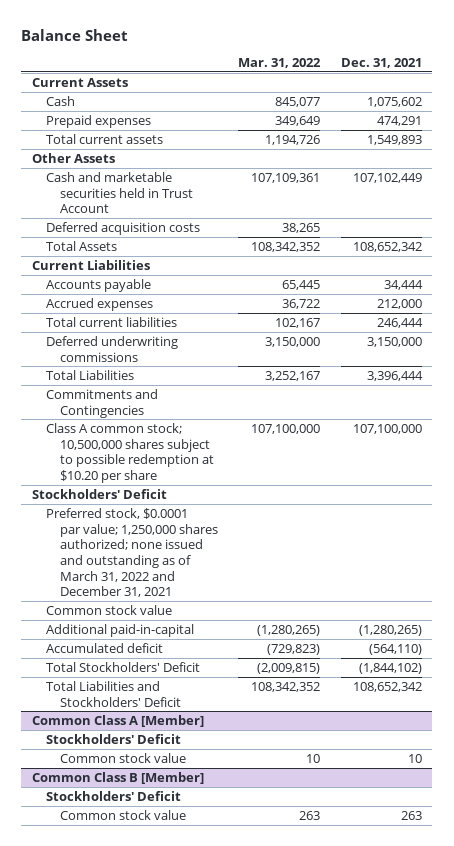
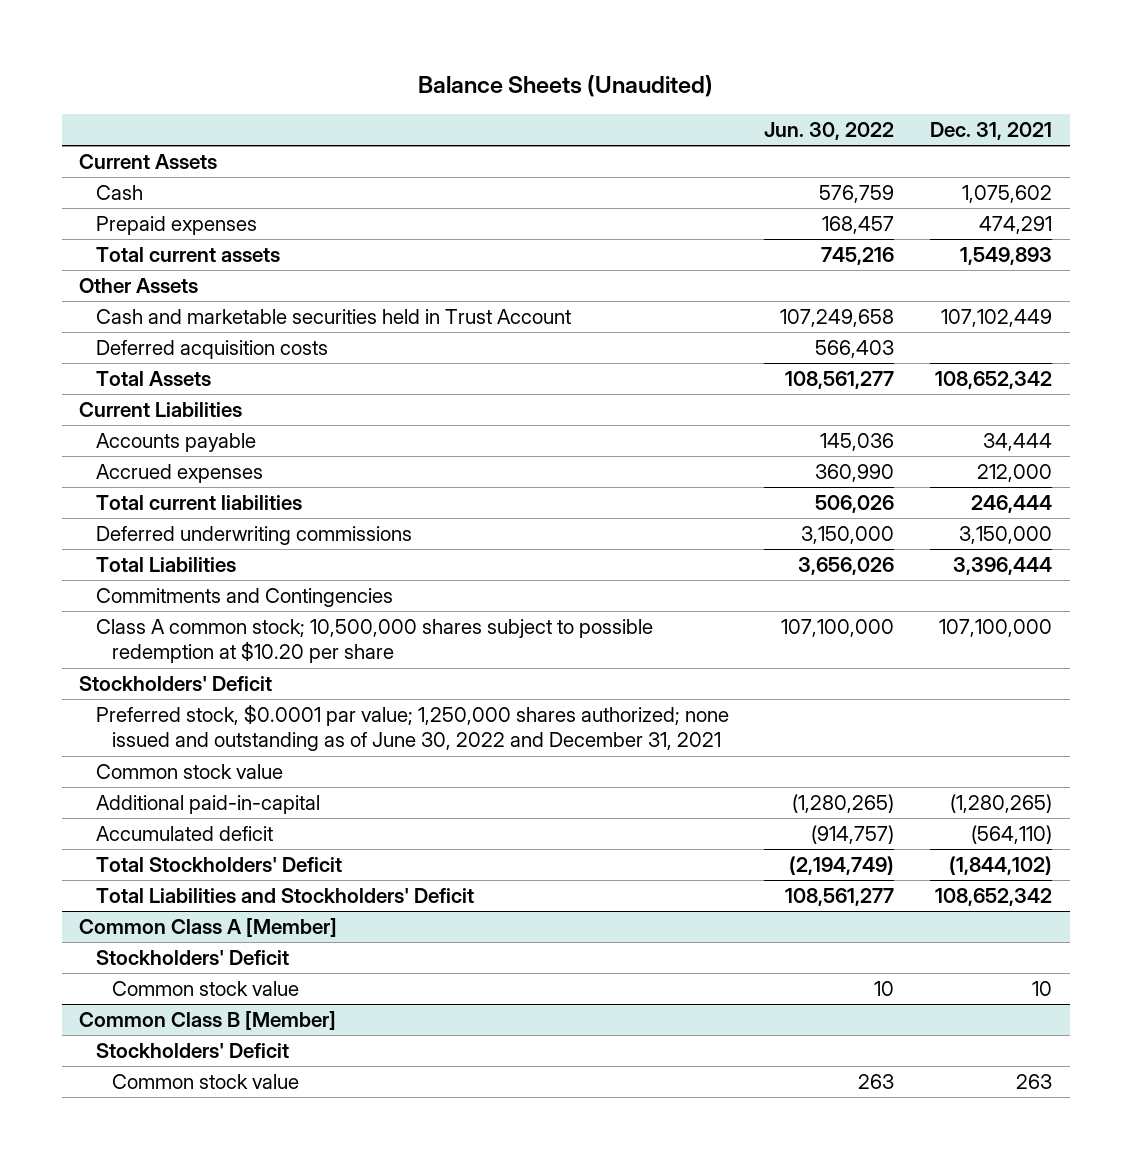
[21,28,129,41] Balance Sheet -> [417,75,713,98] Balance Sheets (Unaudited)
[238,58,322,69] Mar. 31, 2022 -> none
none -> [764,121,895,140] Jun. 30, 2022
[45,507,218,598] Preferred stock, $0.0001 par value; 1,250,000 shares authorized; none issued and outstanding as of March 31, 2022 and December 31, 2021 -> [95,704,729,752] Preferred stock, $0.0001 par value; 1,250,000 shares authorized; none issued and outstanding as of June 30, 2022 and December 31, 2021

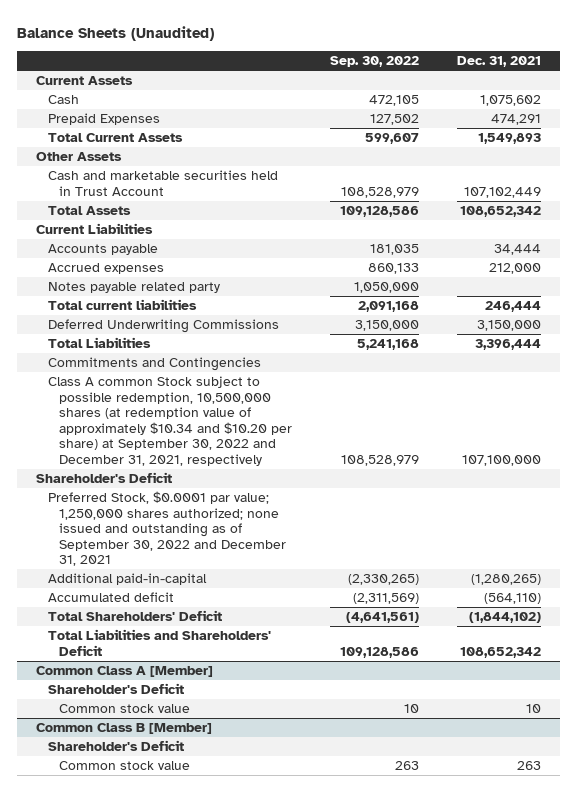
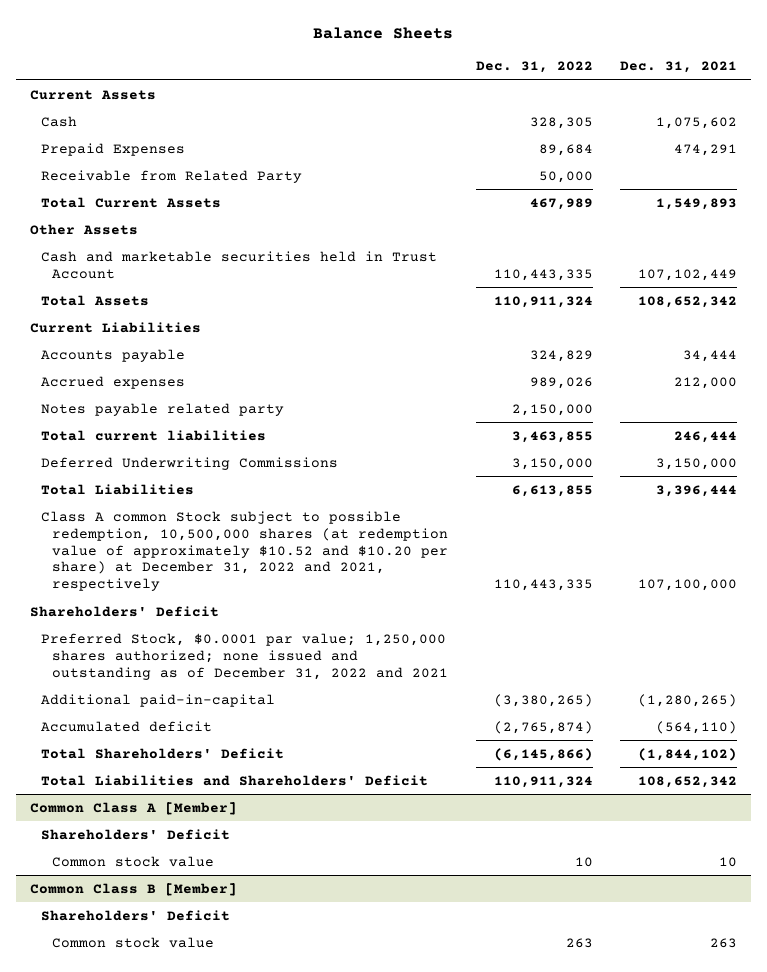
[17,25,215,41] Balance Sheets (Unaudited) -> [313,26,454,39] Balance Sheets
[330,55,420,67] Sep. 30, 2022 -> none
none -> [475,60,593,73] Dec. 31, 2022
none -> [40,169,302,183] Receivable from Related Party
[47,357,261,372] Commitments and Contingencies -> none
[47,376,293,466] Class A common Stock subject to possible redemption, 10,500,000 shares (at redemption value of approximately $10.34 and $10.20 per share) at September 30, 2022 and December 31, 2021, respectively -> [40,510,448,592] Class A common Stock subject to possible redemption, 10,500,000 shares (at redemption value of approximately $10.52 and $10.20 per share) at December 31, 2022 and 2021, respectively
[36,472,173,484] Shareholder's Deficit -> [29,605,219,617] Shareholders' Deficit
[47,491,287,567] Preferred Stock, $0.0001 par value; 1,250,000 shares authorized; none issued and outstanding as of September 30, 2022 and December 31, 2021 -> [40,632,448,680] Preferred Stock, $0.0001 par value; 1,250,000 shares authorized; none issued and outstanding as of December 31, 2022 and 2021
[47,683,184,695] Shareholder's Deficit -> [40,828,230,840] Shareholders' Deficit
[47,740,184,752] Shareholder's Deficit -> [40,909,230,921] Shareholders' Deficit

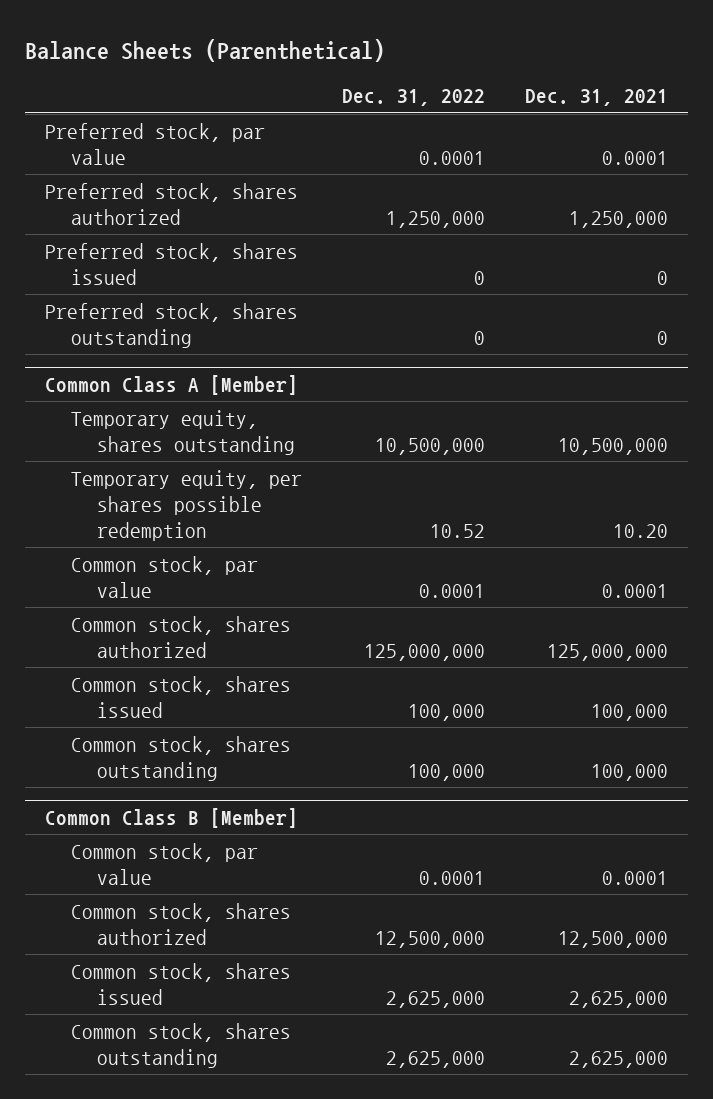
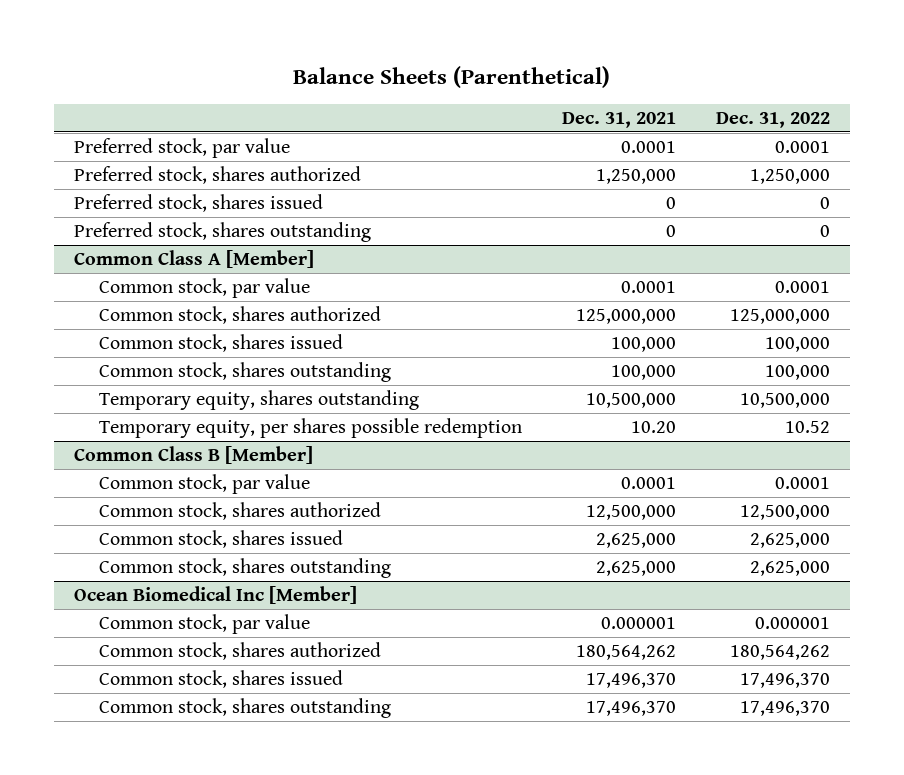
[71,409,296,455] Temporary equity, shares outstanding -> [99,389,420,410] Temporary equity, shares outstanding
[71,469,303,541] Temporary equity, per shares possible redemption -> [99,417,523,438] Temporary equity, per shares possible redemption
none -> [74,585,358,604] Ocean Biomedical Inc [Member]
none -> [99,613,311,634] Common stock, par value
none -> [99,641,382,660] Common stock, shares authorized
none -> [99,669,344,688] Common stock, shares issued
none -> [99,697,392,718] Common stock, shares outstanding

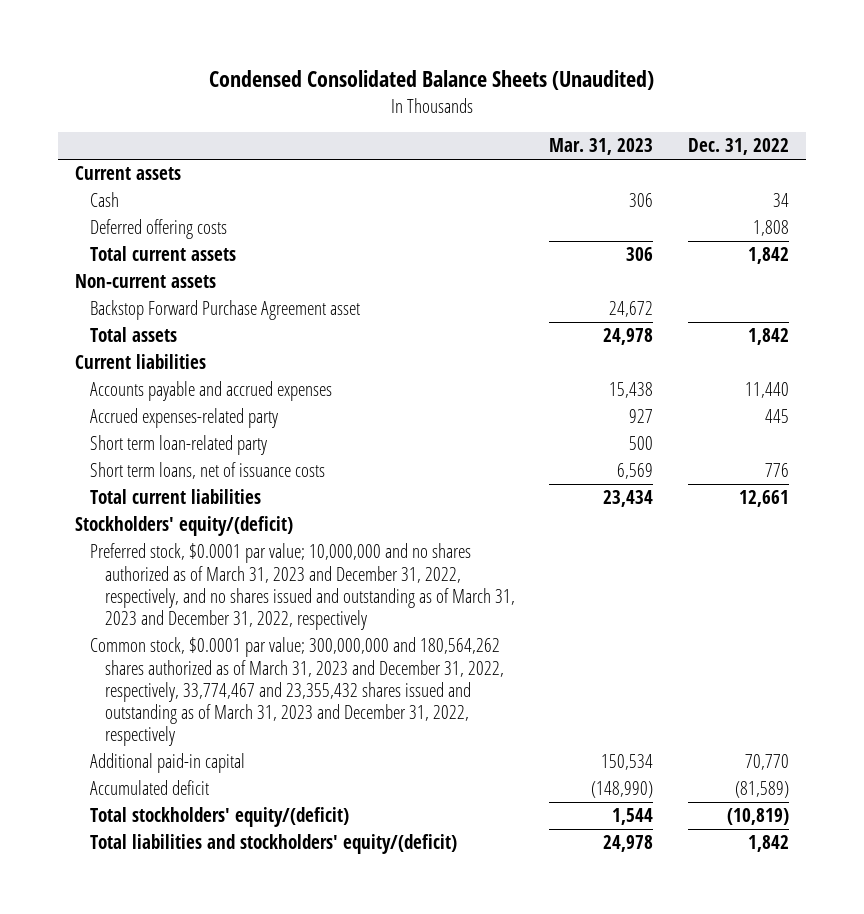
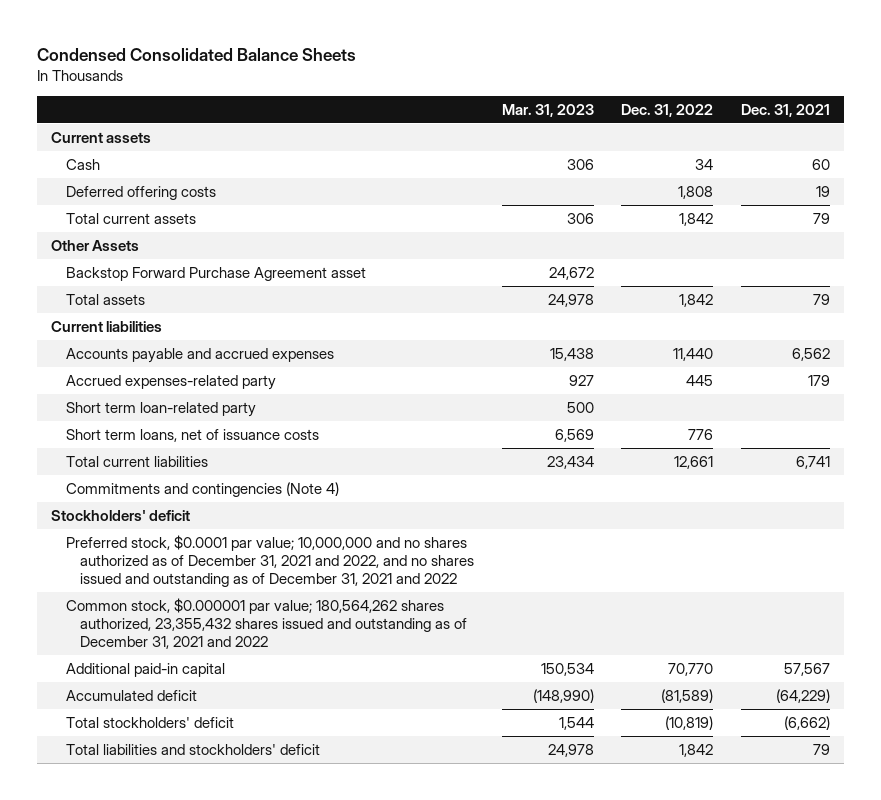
[208,70,654,91] Condensed Consolidated Balance Sheets (Unaudited) -> [37,47,357,61] Condensed Consolidated Balance Sheets
none -> [741,103,831,117] Dec. 31, 2021
[74,274,216,289] Non-current assets -> [51,240,140,252] Other Assets
none -> [65,482,339,498] Commitments and contingencies (Note 4)
[74,516,293,537] Stockholders' equity/(deficit) -> [51,510,191,522] Stockholders' deficit
[89,543,515,631] Preferred stock, $0.0001 par value; 10,000,000 and no shares authorized as of March 31, 2023 and December 31, 2022, respectively, and no shares issued and outstanding as of March 31, 2023 and December 31, 2022, respectively -> [65,535,475,588] Preferred stock, $0.0001 par value; 10,000,000 and no shares authorized as of December 31, 2021 and 2022, and no shares issued and outstanding as of December 31, 2021 and 2022
[89,637,504,747] Common stock, $0.0001 par value; 300,000,000 and 180,564,262 shares authorized as of March 31, 2023 and December 31, 2022, respectively, 33,774,467 and 23,355,432 shares issued and outstanding as of March 31, 2023 and December 31, 2022, respectively -> [65,598,468,650] Common stock, $0.000001 par value; 180,564,262 shares authorized, 23,355,432 shares issued and outstanding as of December 31, 2021 and 2022
[89,807,349,828] Total stockholders' equity/(deficit) -> [65,717,234,729] Total stockholders' deficit
[89,834,457,855] Total liabilities and stockholders' equity/(deficit) -> [65,744,320,756] Total liabilities and stockholders' deficit

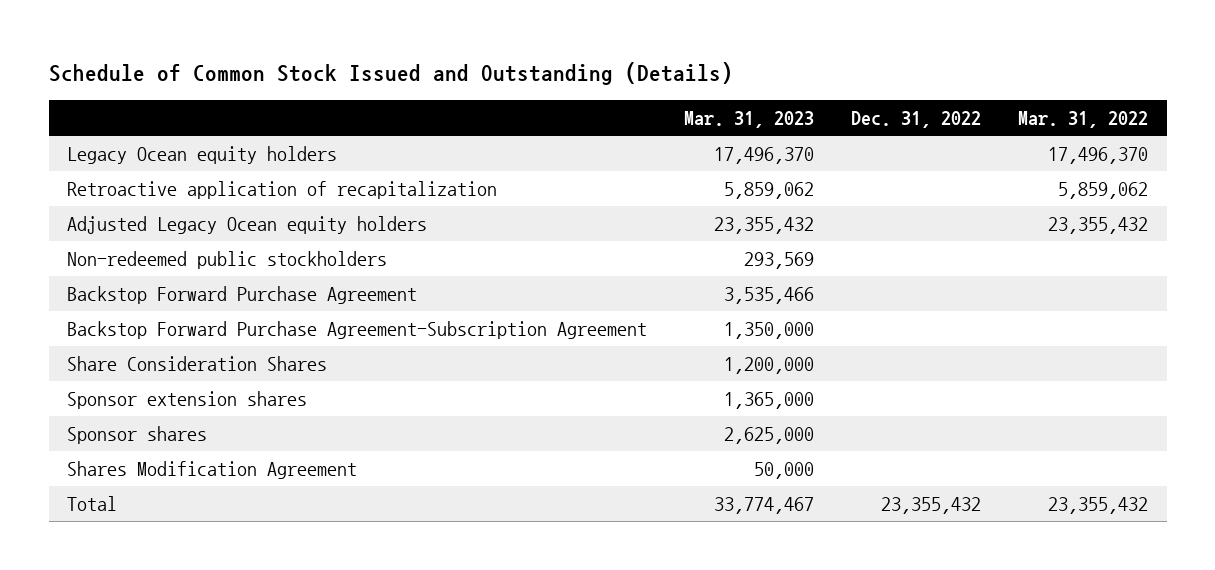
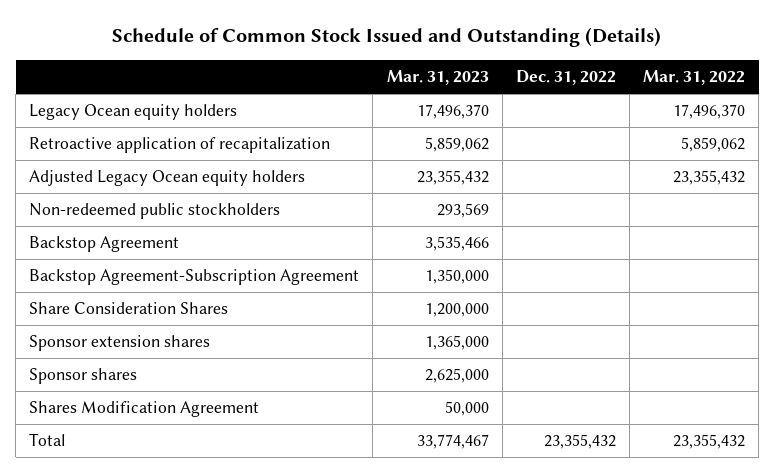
[67,286,418,305] Backstop Forward Purchase Agreement -> [29,236,180,253] Backstop Agreement
[67,321,648,340] Backstop Forward Purchase Agreement-Subscription Agreement -> [29,269,360,286] Backstop Agreement-Subscription Agreement

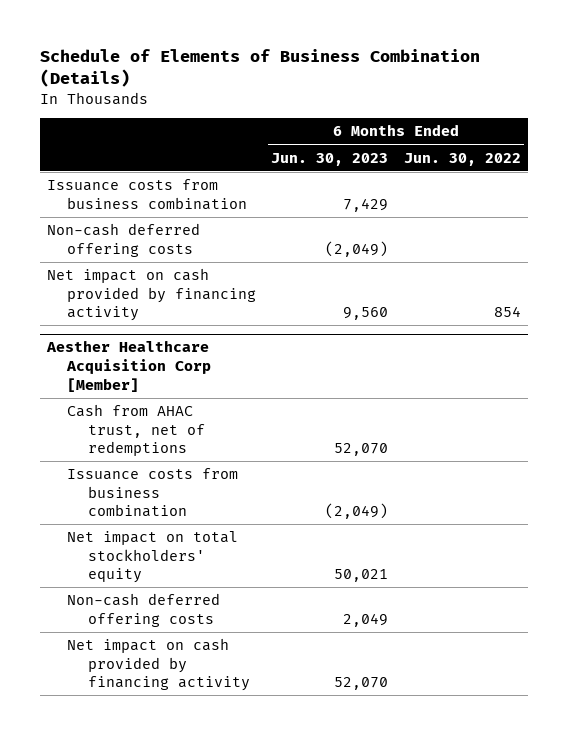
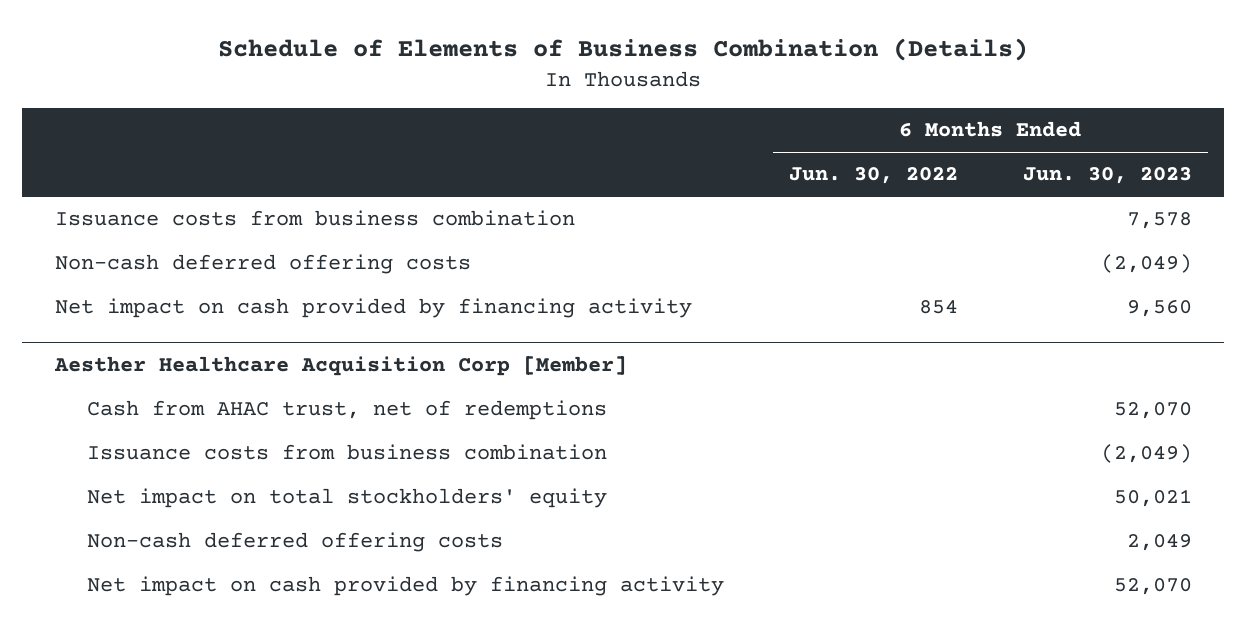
[343,197,389,212] 7,429 -> [1126,212,1192,230] 7,578

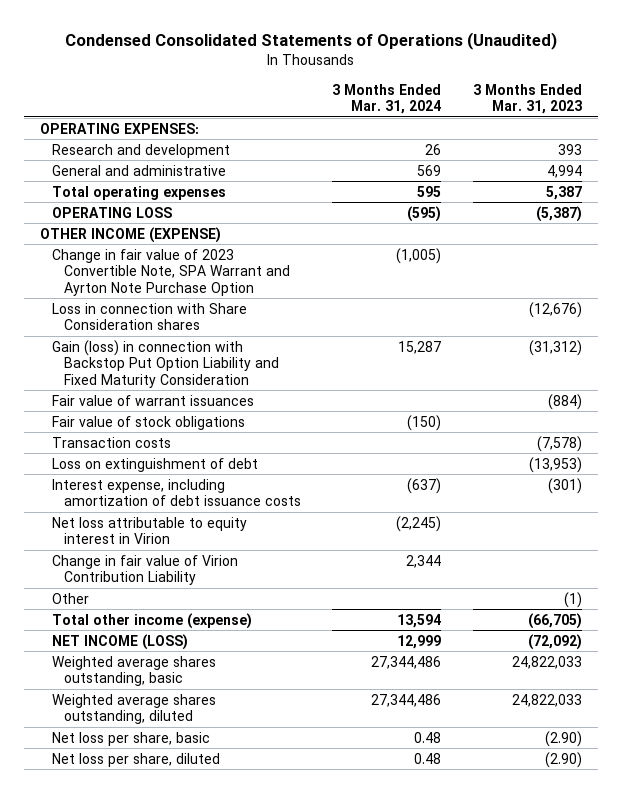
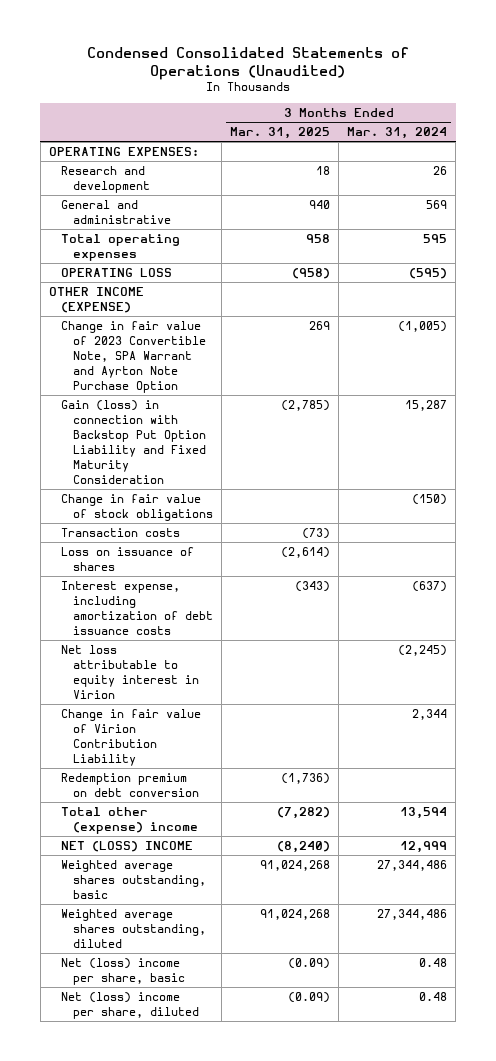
[473,83,583,115] 3 Months Ended Mar. 31, 2023 -> none
none -> [230,126,331,139] Mar. 31, 2025
[51,302,247,331] Loss in connection with Share Consideration shares -> none
[51,394,254,406] Fair value of warrant issuances -> none
[51,415,245,430] Fair value of stock obligations -> [60,493,214,521] Change in fair value of stock obligations
[51,457,258,472] Loss on extinguishment of debt -> none
none -> [60,546,194,571] Loss on issuance of shares
[51,592,89,604] Other -> none
none -> [60,772,200,797] Redemption premium on debt conversion
[51,612,252,629] Total other income (expense) -> [60,806,199,834] Total other (expense) income
[51,633,188,650] NET INCOME (LOSS) -> [60,840,193,852] NET (LOSS) INCOME
[51,731,210,746] Net loss per share, basic -> [60,957,186,985] Net (loss) income per share, basic
[51,752,220,767] Net loss per share, diluted -> [60,991,200,1019] Net (loss) income per share, diluted

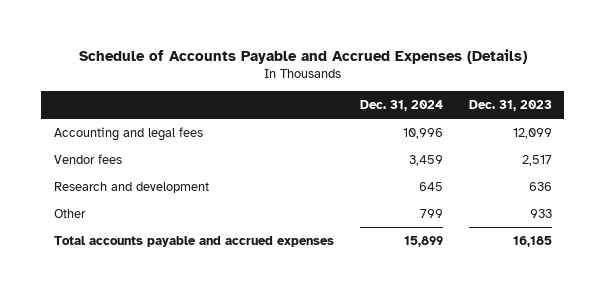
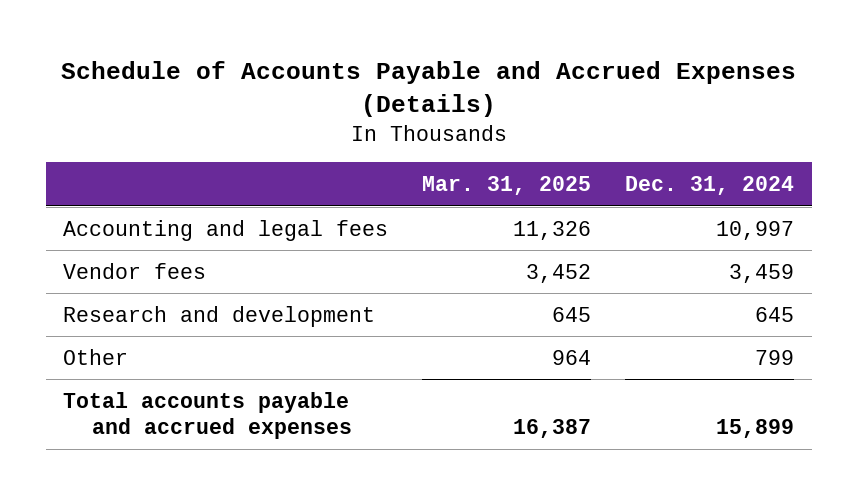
[468,100,552,112] Dec. 31, 2023 -> none
none -> [422,176,592,196] Mar. 31, 2025
[402,127,443,139] 10,996 -> [716,220,795,240] 10,997

